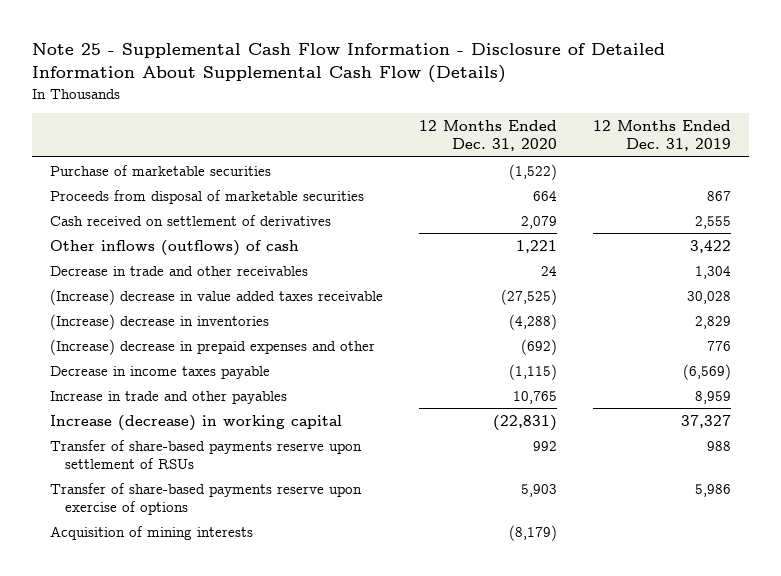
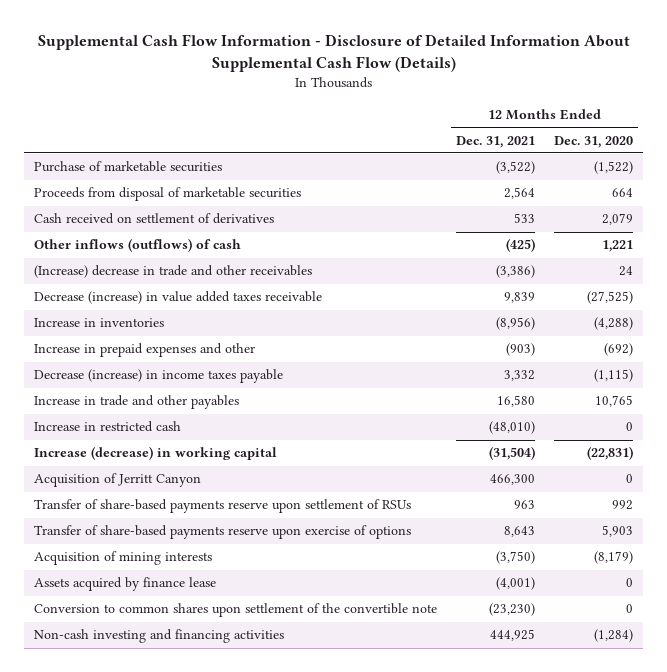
[32,43,666,84] Note 25 - Supplemental Cash Flow Information - Disclosure of Detailed Information About Supplemental Cash Flow (Details) -> [37,34,630,73] Supplemental Cash Flow Information - Disclosure of Detailed Information About Supplemental Cash Flow (Details)
[593,120,732,152] 12 Months Ended Dec. 31, 2019 -> none
none -> [456,135,536,148] Dec. 31, 2021
[50,265,309,276] Decrease in trade and other receivables -> [34,265,313,279] (Increase) decrease in trade and other receivables
[50,288,384,305] (Increase) decrease in value added taxes receivable -> [34,291,323,305] Decrease (increase) in value added taxes receivable
[50,313,270,330] (Increase) decrease in inventories -> [34,318,165,328] Increase in inventories
[50,338,376,355] (Increase) decrease in prepaid expenses and other -> [34,343,256,358] Increase in prepaid expenses and other
[50,365,271,379] Decrease in income taxes payable -> [34,369,284,384] Decrease (increase) in income taxes payable
none -> [34,421,182,433] Increase in restricted cash
none -> [34,473,202,488] Acquisition of Jerritt Canyon
none -> [34,577,217,592] Assets acquired by finance lease
none -> [34,603,438,618] Conversion to common shares upon settlement of the convertible note
none -> [34,629,285,644] Non-cash investing and financing activities

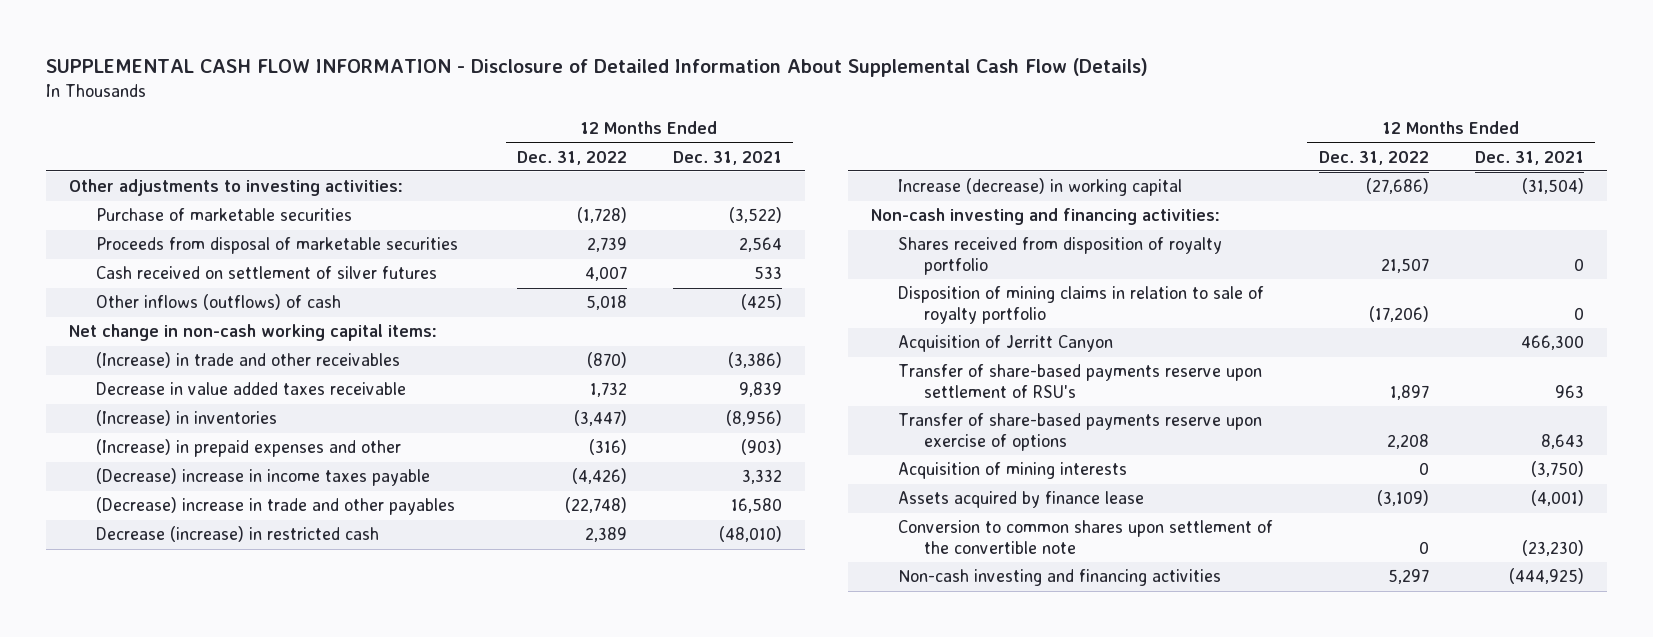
[37,34,630,73] Supplemental Cash Flow Information - Disclosure of Detailed Information About Supplemental Cash Flow (Details) -> [46,58,1149,78] SUPPLEMENTAL CASH FLOW INFORMATION - Disclosure of Detailed Information About Supplemental Cash Flow (Details)
[554,135,634,148] Dec. 31, 2020 -> none
none -> [517,150,628,165] Dec. 31, 2022
none -> [69,179,404,197] Other adjustments to investing activities:
[34,213,275,225] Cash received on settlement of derivatives -> [96,266,438,280] Cash received on settlement of silver futures
none -> [69,324,438,342] Net change in non-cash working capital items:
[34,265,313,279] (Increase) decrease in trade and other receivables -> [96,352,401,369] (Increase) in trade and other receivables
[34,291,323,305] Decrease (increase) in value added taxes receivable -> [96,382,407,396] Decrease in value added taxes receivable
[34,318,165,328] Increase in inventories -> [96,410,278,427] (Increase) in inventories
[34,343,256,358] Increase in prepaid expenses and other -> [96,439,402,458] (Increase) in prepaid expenses and other
[34,369,284,384] Decrease (increase) in income taxes payable -> [96,468,431,487] (Decrease) increase in income taxes payable
[34,395,240,410] Increase in trade and other payables -> [96,497,456,516] (Decrease) increase in trade and other payables
[34,421,182,433] Increase in restricted cash -> [96,526,380,543] Decrease (increase) in restricted cash
none -> [871,208,1221,226] Non-cash investing and financing activities:
none -> [897,237,1222,275] Shares received from disposition of royalty portfolio
none -> [897,286,1264,324] Disposition of mining claims in relation to sale of royalty portfolio
[34,499,412,514] Transfer of share-based payments reserve upon settlement of RSUs -> [897,364,1262,398] Transfer of share-based payments reserve upon settlement of RSU's
[490,629,536,642] 444,925 -> [1508,568,1584,585] (444,925)

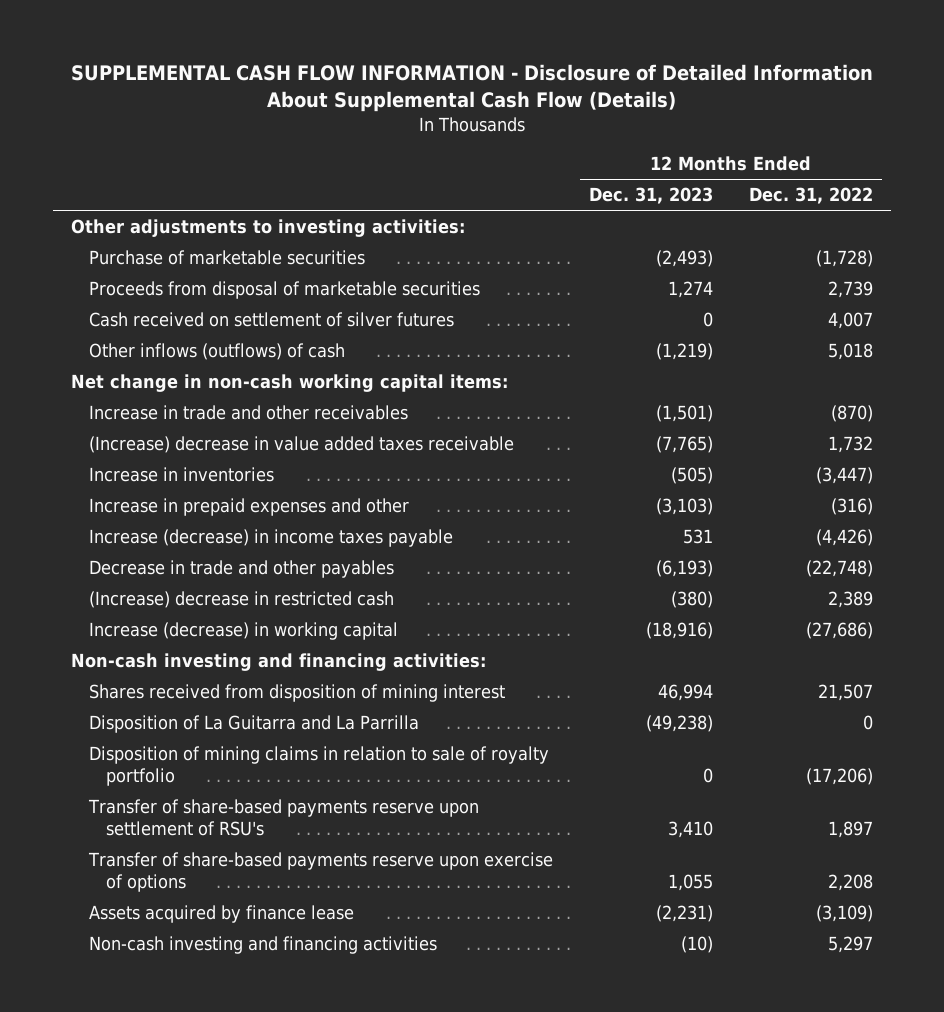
[672,150,782,165] Dec. 31, 2021 -> none
none -> [588,187,713,205] Dec. 31, 2023
[96,352,401,369] (Increase) in trade and other receivables -> [88,404,408,420] Increase in trade and other receivables
[96,382,407,396] Decrease in value added taxes receivable -> [88,435,514,453] (Increase) decrease in value added taxes receivable
[96,410,278,427] (Increase) in inventories -> [88,466,274,482] Increase in inventories
[96,439,402,458] (Increase) in prepaid expenses and other -> [88,497,409,516] Increase in prepaid expenses and other
[96,468,431,487] (Decrease) increase in income taxes payable -> [88,528,453,547] Increase (decrease) in income taxes payable
[96,497,456,516] (Decrease) increase in trade and other payables -> [88,559,394,578] Decrease in trade and other payables
[96,526,380,543] Decrease (increase) in restricted cash -> [88,590,394,608] (Increase) decrease in restricted cash
[897,237,1222,275] Shares received from disposition of royalty portfolio -> [88,683,505,702] Shares received from disposition of mining interest
none -> [88,714,419,733] Disposition of La Guitarra and La Parrilla
[897,335,1113,353] Acquisition of Jerritt Canyon -> none
[897,462,1127,480] Acquisition of mining interests -> none
[897,520,1273,554] Conversion to common shares upon settlement of the convertible note -> none

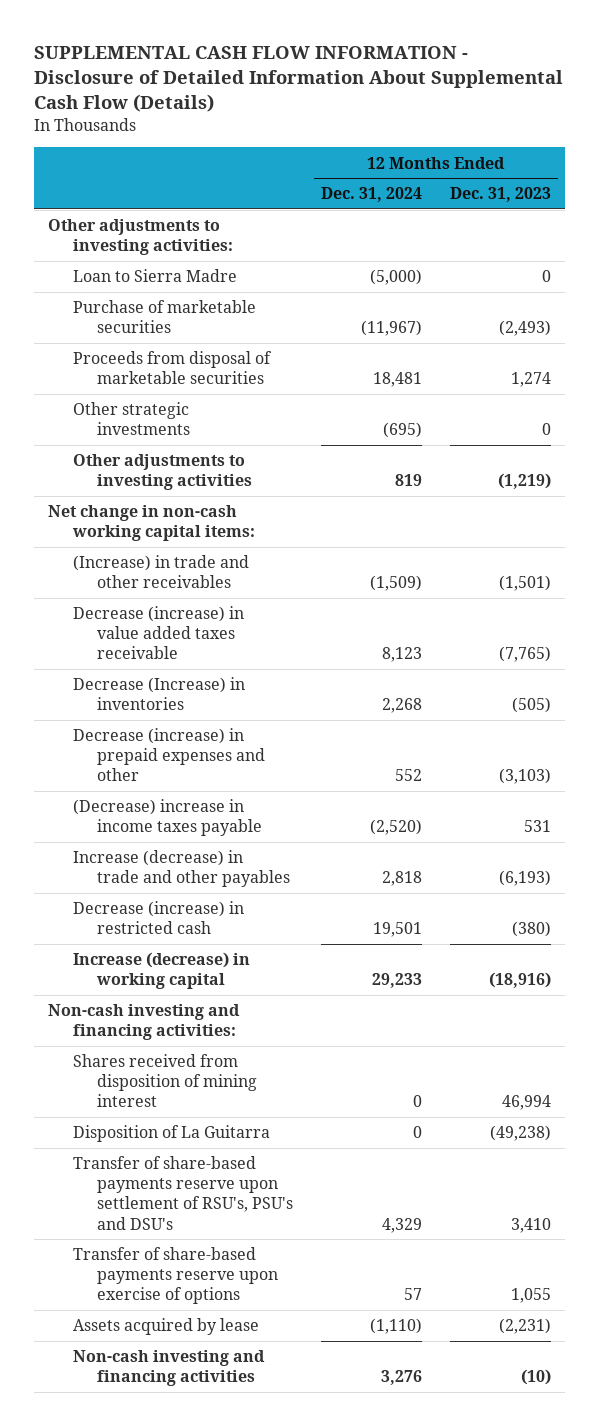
[748,187,873,205] Dec. 31, 2022 -> none
none -> [320,187,422,203] Dec. 31, 2024
none -> [72,269,237,283] Loan to Sierra Madre
[88,311,454,327] Cash received on settlement of silver futures -> none
none -> [72,402,191,436] Other strategic investments
[88,342,345,360] Other inflows (outflows) of cash -> [72,454,253,491] Other adjustments to investing activities
[88,404,408,420] Increase in trade and other receivables -> [72,555,249,589] (Increase) in trade and other receivables
[88,435,514,453] (Increase) decrease in value added taxes receivable -> [72,606,244,660] Decrease (increase) in value added taxes receivable
[88,466,274,482] Increase in inventories -> [72,677,245,711] Decrease (Increase) in inventories
[88,497,409,516] Increase in prepaid expenses and other -> [72,728,266,782] Decrease (increase) in prepaid expenses and other
[88,528,453,547] Increase (decrease) in income taxes payable -> [72,799,263,837] (Decrease) increase in income taxes payable
[88,559,394,578] Decrease in trade and other payables -> [72,850,291,888] Increase (decrease) in trade and other payables
[88,590,394,608] (Increase) decrease in restricted cash -> [72,901,244,935] Decrease (increase) in restricted cash
[88,745,549,787] Disposition of mining claims in relation to sale of royalty portfolio -> none
[88,714,419,733] Disposition of La Guitarra and La Parrilla -> [72,1125,270,1143] Disposition of La Guitarra
[87,798,479,837] Transfer of share-based payments reserve upon settlement of RSU's -> [72,1156,294,1230] Transfer of share-based payments reserve upon settlement of RSU's, PSU's and DSU's
[88,904,354,923] Assets acquired by finance lease -> [72,1318,259,1336] Assets acquired by lease

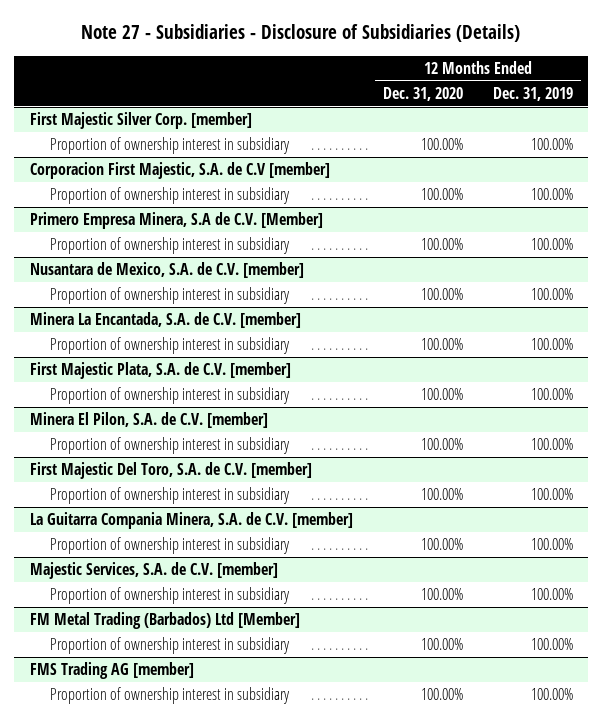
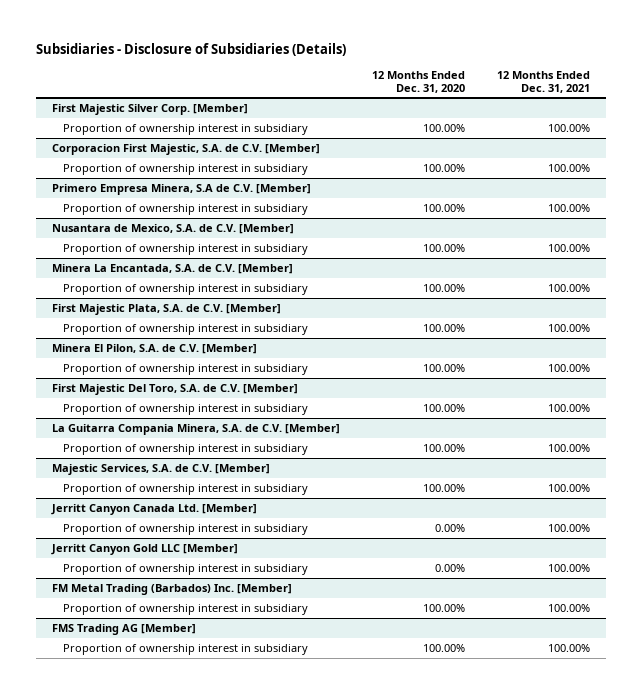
[81,24,521,43] Note 27 - Subsidiaries - Disclosure of Subsidiaries (Details) -> [36,42,347,56] Subsidiaries - Disclosure of Subsidiaries (Details)
[493,86,574,101] Dec. 31, 2019 -> none
none -> [497,70,591,93] 12 Months Ended Dec. 31, 2021
[29,112,252,130] First Majestic Silver Corp. [member] -> [52,103,249,115] First Majestic Silver Corp. [Member]
[29,162,330,180] Corporacion First Majestic, S.A. de C.V [member] -> [52,143,321,155] Corporacion First Majestic, S.A. de C.V. [Member]
[29,262,304,279] Nusantara de Mexico, S.A. de C.V. [member] -> [52,223,295,234] Nusantara de Mexico, S.A. de C.V. [Member]
[29,312,301,329] Minera La Encantada, S.A. de C.V. [member] -> [52,263,294,274] Minera La Encantada, S.A. de C.V. [Member]
[29,362,291,380] First Majestic Plata, S.A. de C.V. [member] -> [52,303,282,315] First Majestic Plata, S.A. de C.V. [Member]
[29,412,268,429] Minera El Pilon, S.A. de C.V. [member] -> [52,343,258,354] Minera El Pilon, S.A. de C.V. [Member]
[29,462,312,480] First Majestic Del Toro, S.A. de C.V. [member] -> [52,383,299,395] First Majestic Del Toro, S.A. de C.V. [Member]
[29,512,353,530] La Guitarra Compania Minera, S.A. de C.V. [member] -> [52,423,341,435] La Guitarra Compania Minera, S.A. de C.V. [Member]
[29,562,278,580] Majestic Services, S.A. de C.V. [member] -> [52,463,271,475] Majestic Services, S.A. de C.V. [Member]
none -> [51,503,258,515] Jerritt Canyon Canada Ltd. [Member]
none -> [62,523,308,535] Proportion of ownership interest in subsidiary
none -> [51,543,239,555] Jerritt Canyon Gold LLC [Member]
none -> [62,563,308,575] Proportion of ownership interest in subsidiary
[29,612,300,630] FM Metal Trading (Barbados) Ltd [Member] -> [52,583,293,595] FM Metal Trading (Barbados) Inc. [Member]
[29,662,194,680] FMS Trading AG [member] -> [52,623,197,635] FMS Trading AG [Member]

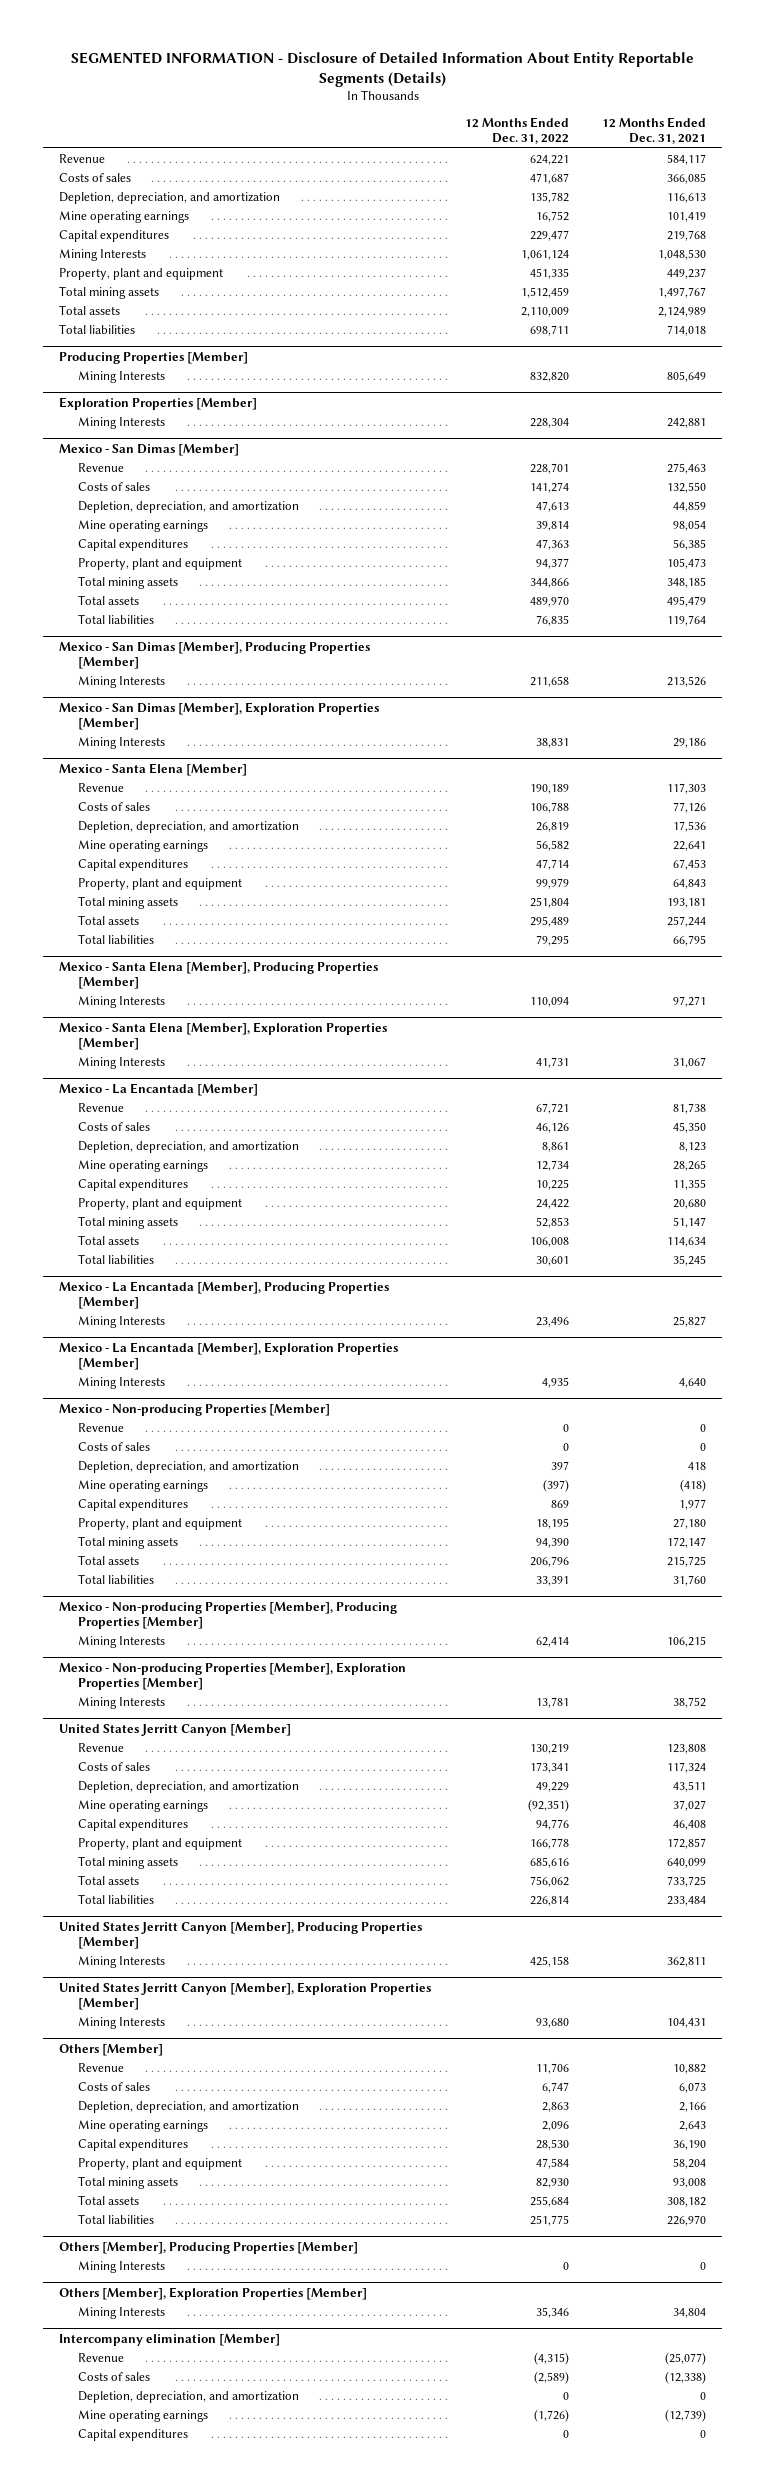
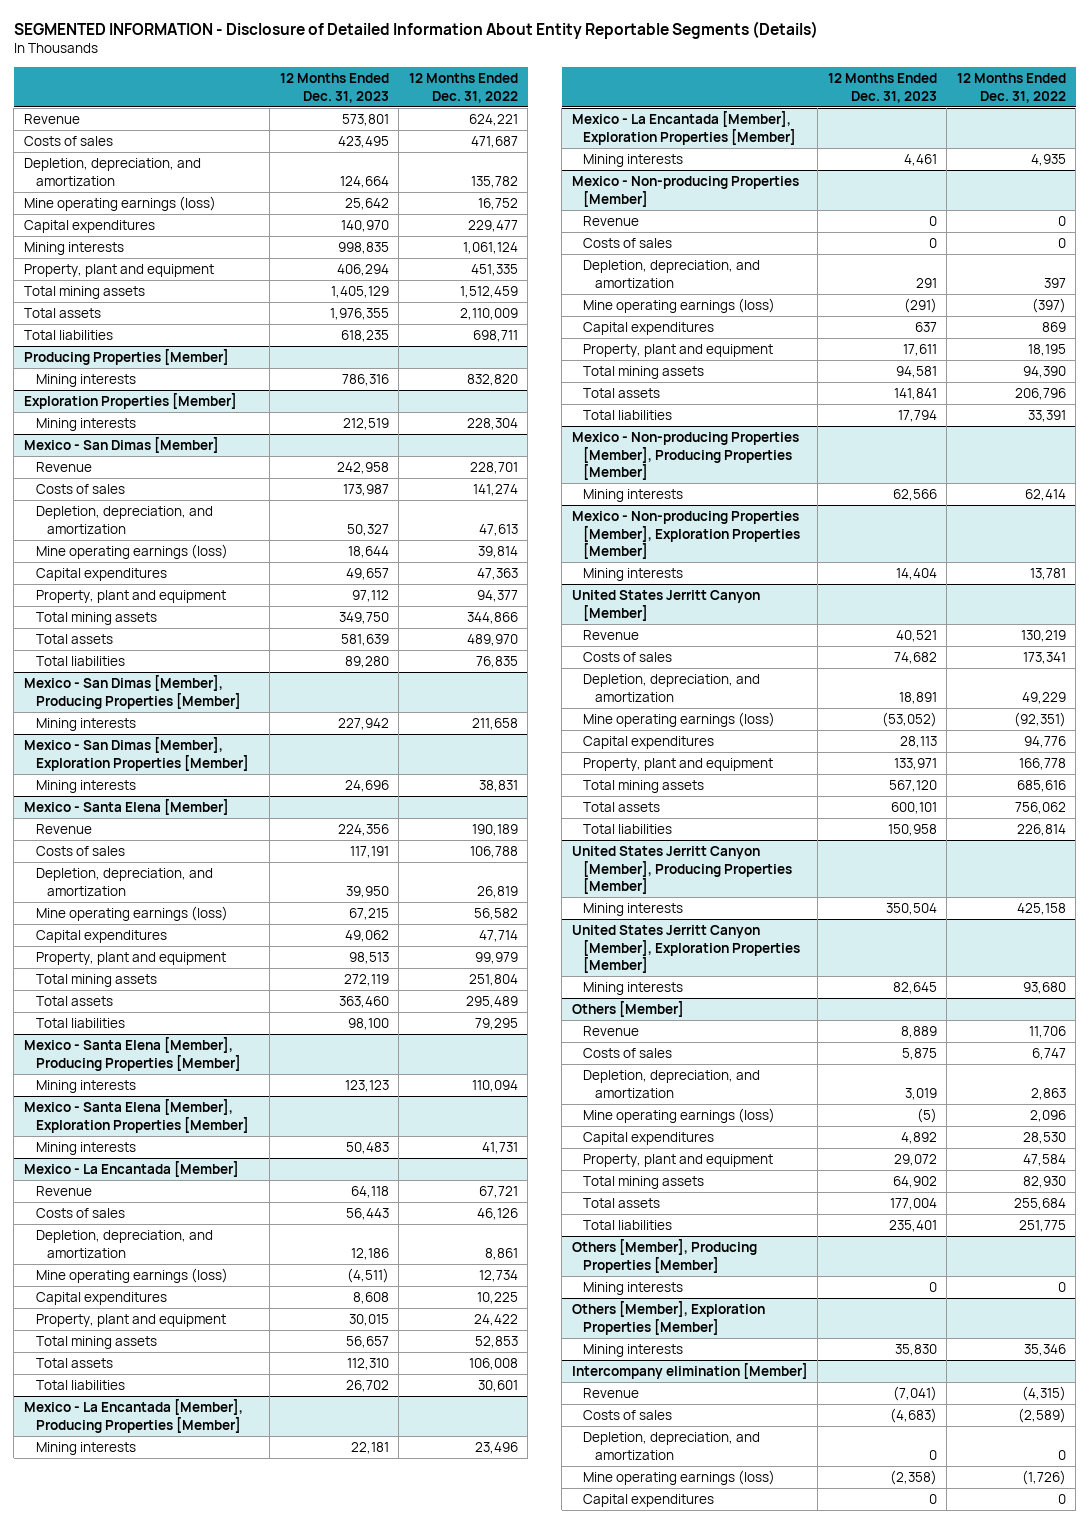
[601,116,706,145] 12 Months Ended Dec. 31, 2021 -> none
none -> [279,73,389,103] 12 Months Ended Dec. 31, 2023
[59,210,190,223] Mine operating earnings -> [23,196,216,212] Mine operating earnings (loss)
[59,248,147,261] Mining Interests -> [23,242,124,256] Mining interests
[78,370,166,383] Mining Interests -> [35,374,136,388] Mining interests
[78,416,166,429] Mining Interests -> [35,418,136,432] Mining interests
[78,519,209,532] Mine operating earnings -> [35,544,228,560] Mine operating earnings (loss)
[78,675,166,688] Mining Interests -> [35,718,136,732] Mining interests
[78,736,166,749] Mining Interests -> [35,780,136,794] Mining interests
[78,839,209,852] Mine operating earnings -> [35,906,228,922] Mine operating earnings (loss)
[78,995,166,1008] Mining Interests -> [35,1080,136,1094] Mining interests
[78,1056,166,1069] Mining Interests -> [35,1142,136,1156] Mining interests
[78,1159,209,1172] Mine operating earnings -> [35,1268,228,1284] Mine operating earnings (loss)
[78,1315,166,1328] Mining Interests -> [35,1442,136,1456] Mining interests
[78,1376,166,1389] Mining Interests -> [583,154,684,168] Mining interests
[78,1479,209,1492] Mine operating earnings -> [583,298,776,314] Mine operating earnings (loss)
[78,1635,166,1648] Mining Interests -> [583,489,684,503] Mining interests
[78,1696,166,1709] Mining Interests -> [583,568,684,582] Mining interests
[78,1799,209,1812] Mine operating earnings -> [583,712,776,728] Mine operating earnings (loss)
[78,1955,166,1968] Mining Interests -> [583,903,684,917] Mining interests
[78,2016,166,2029] Mining Interests -> [583,982,684,996] Mining interests
[78,2119,209,2132] Mine operating earnings -> [583,1108,776,1124] Mine operating earnings (loss)
[78,2260,166,2273] Mining Interests -> [583,1282,684,1296] Mining interests
[78,2306,166,2319] Mining Interests -> [583,1344,684,1358] Mining interests
[78,2409,209,2422] Mine operating earnings -> [583,1470,776,1486] Mine operating earnings (loss)

